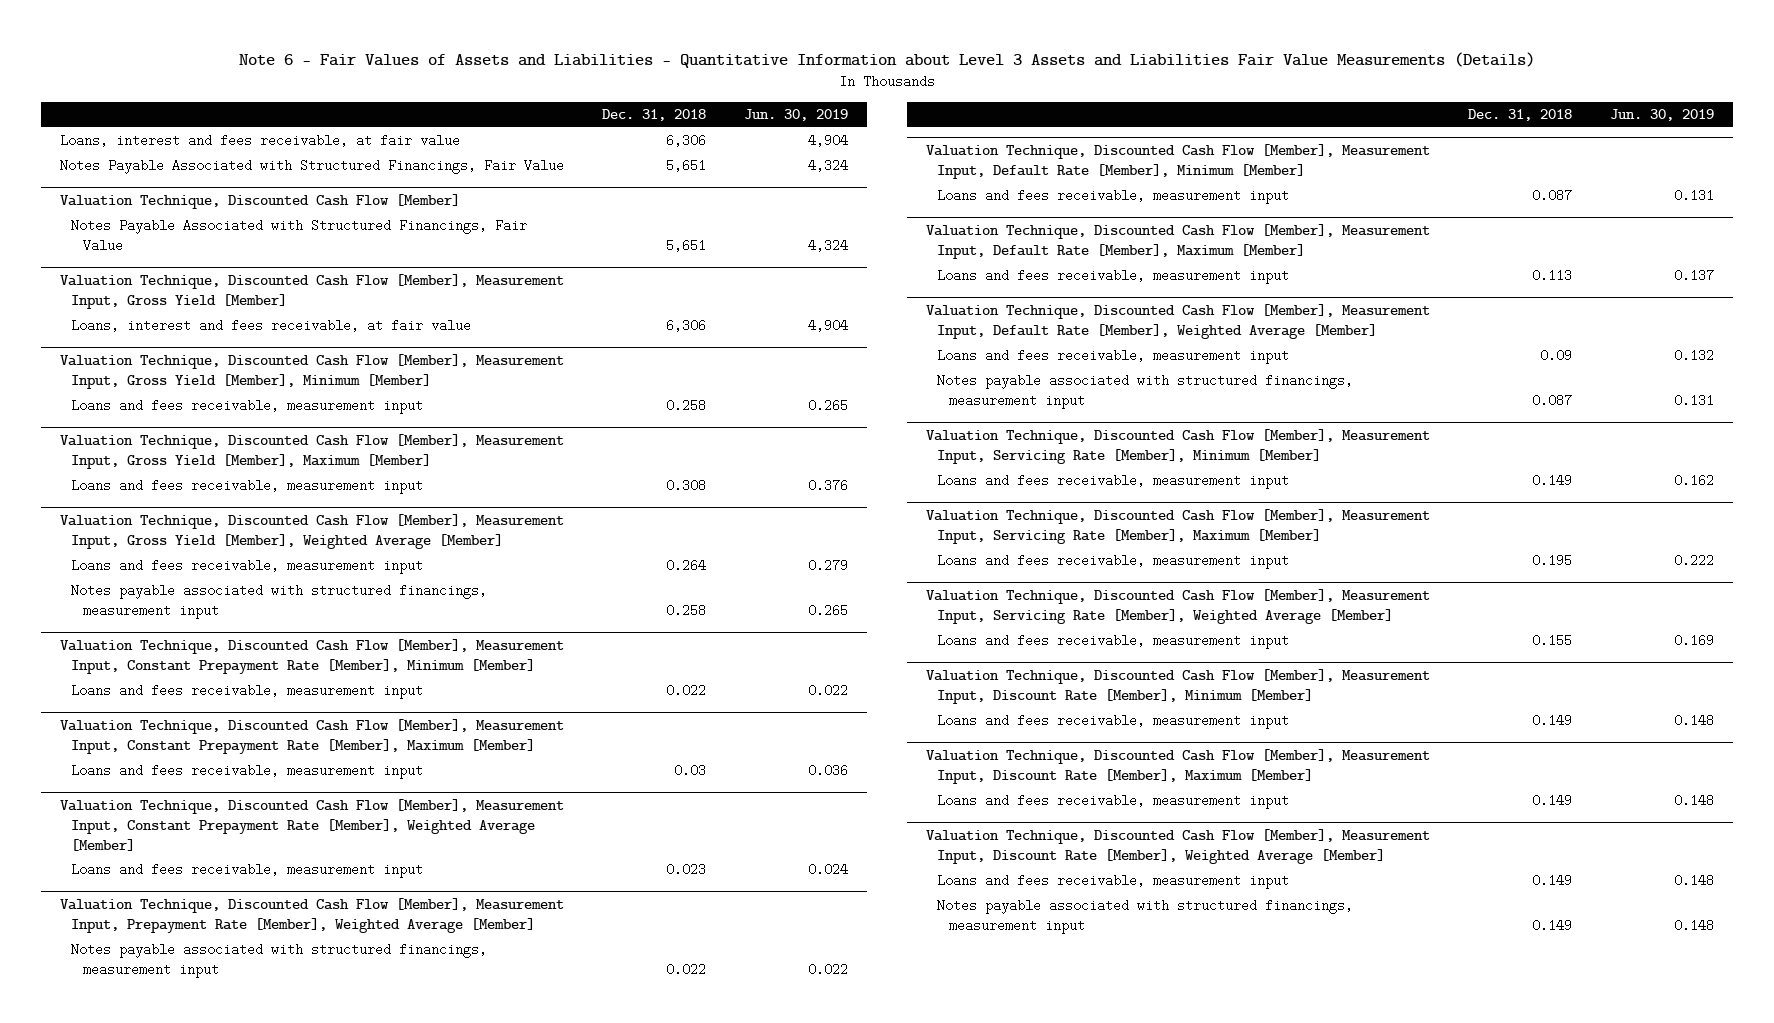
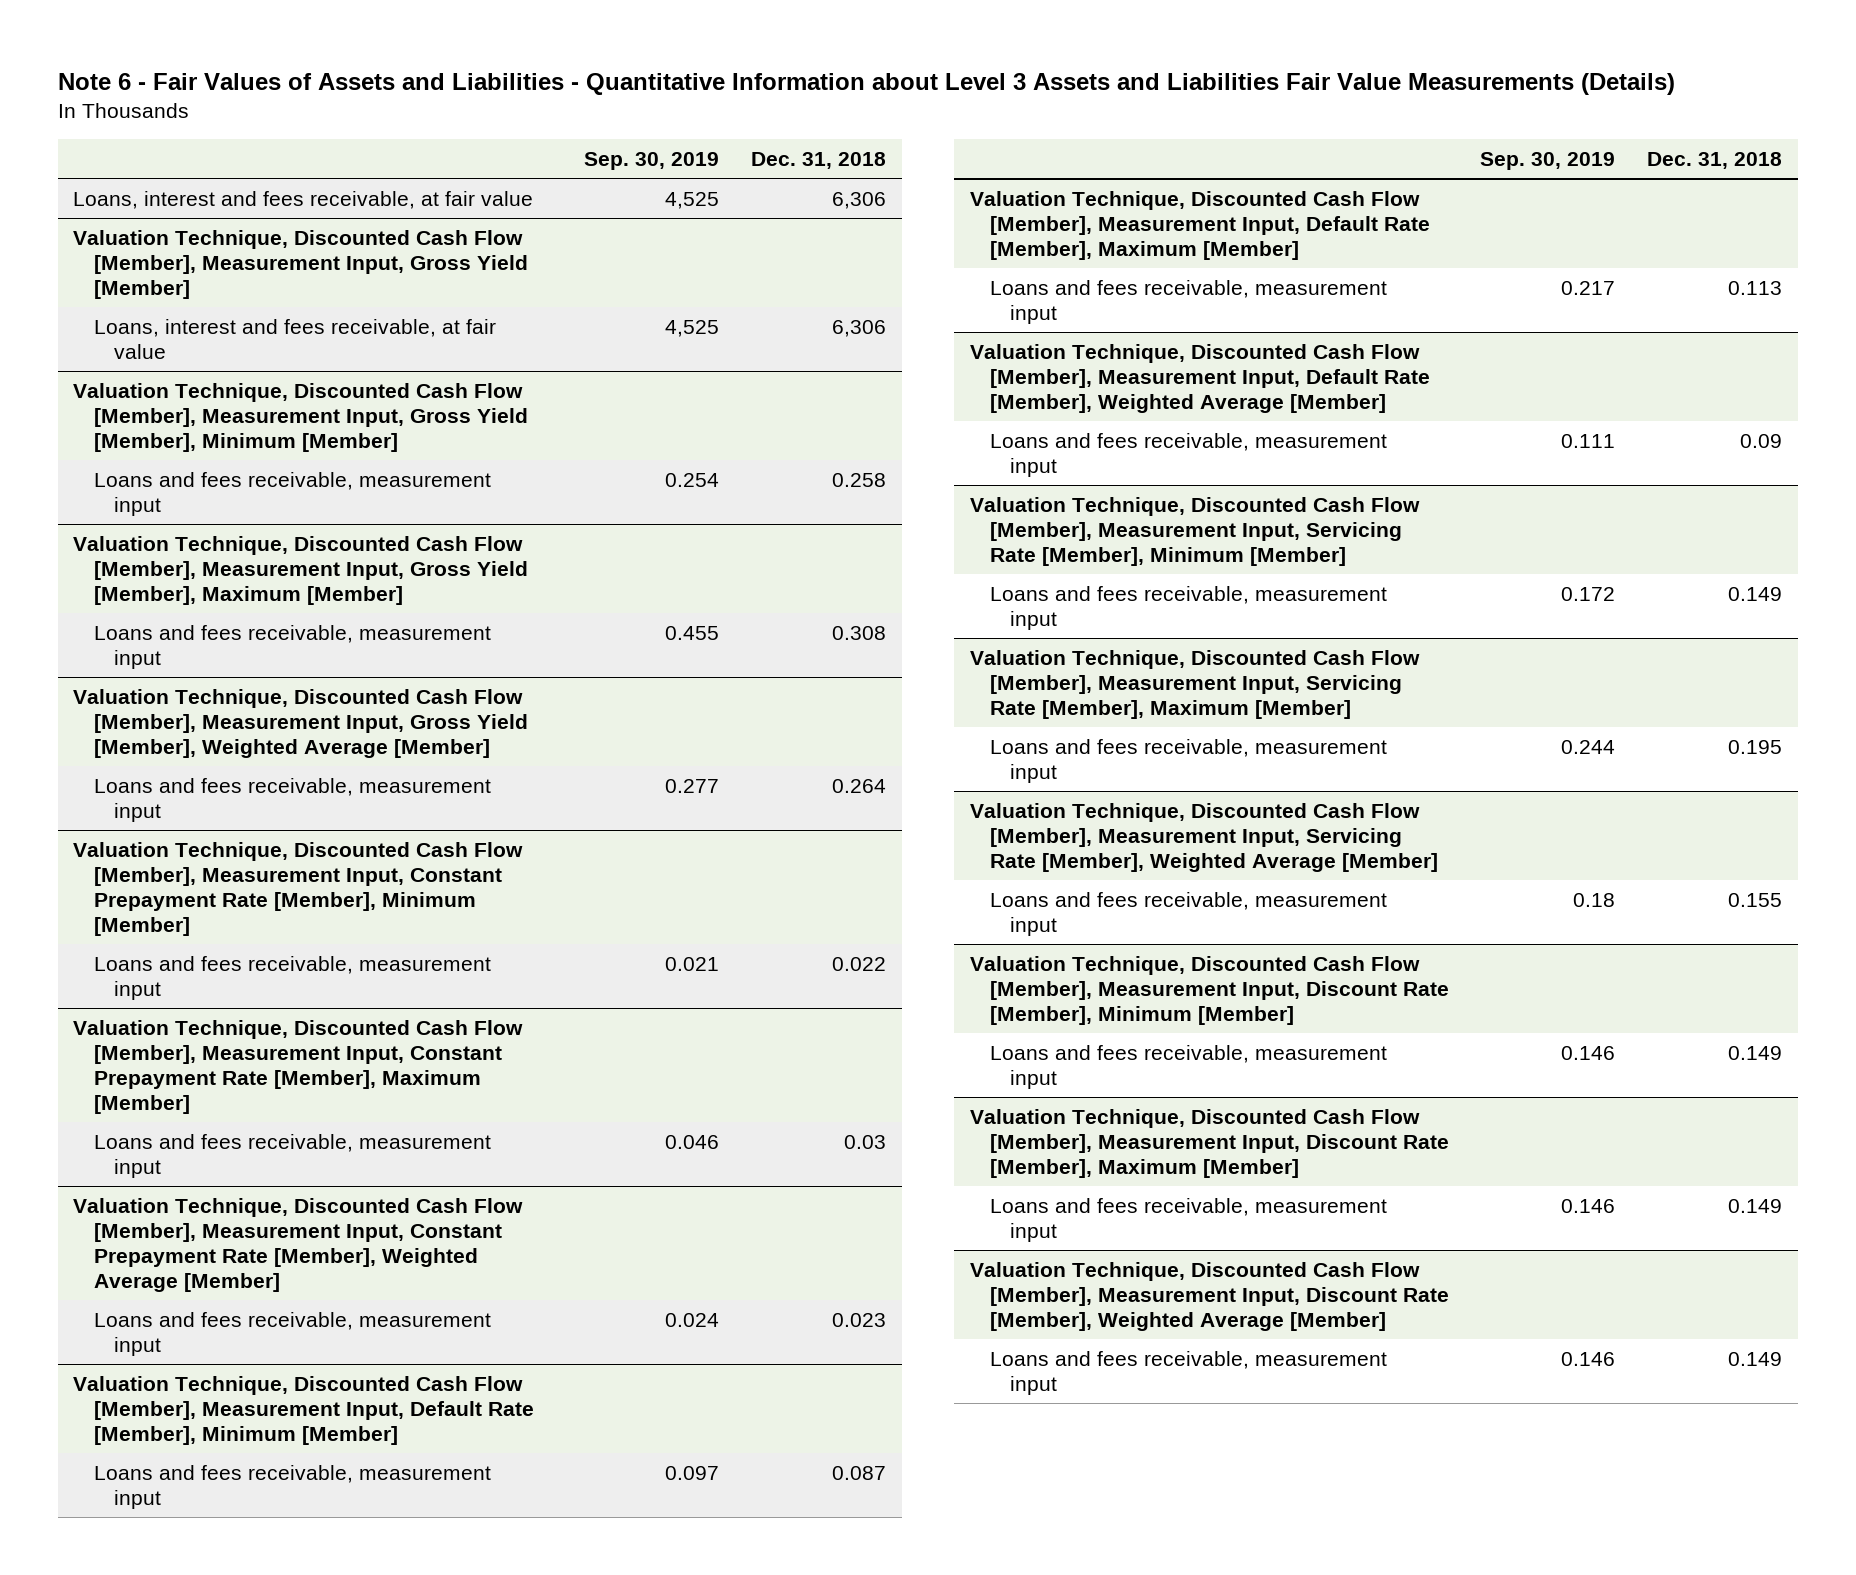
[744,109,849,122] Jun. 30, 2019 -> none
none -> [584,152,720,171] Sep. 30, 2019
[59,159,564,175] Notes Payable Associated with Structured Financings, Fair Value -> none
[59,194,460,210] Valuation Technique, Discounted Cash Flow [Member] -> none
[71,219,528,252] Notes Payable Associated with Structured Financings, Fair Value -> none
[71,584,488,619] Notes payable associated with structured financings, measurement input -> none
[59,898,564,933] Valuation Technique, Discounted Cash Flow [Member], Measurement Input, Prepayment Rate [Member], Weighted Average [Member] -> none
[71,943,488,978] Notes payable associated with structured financings, measurement input -> none
[937,374,1354,409] Notes payable associated with structured financings, measurement input -> none
[937,899,1354,934] Notes payable associated with structured financings, measurement input -> none

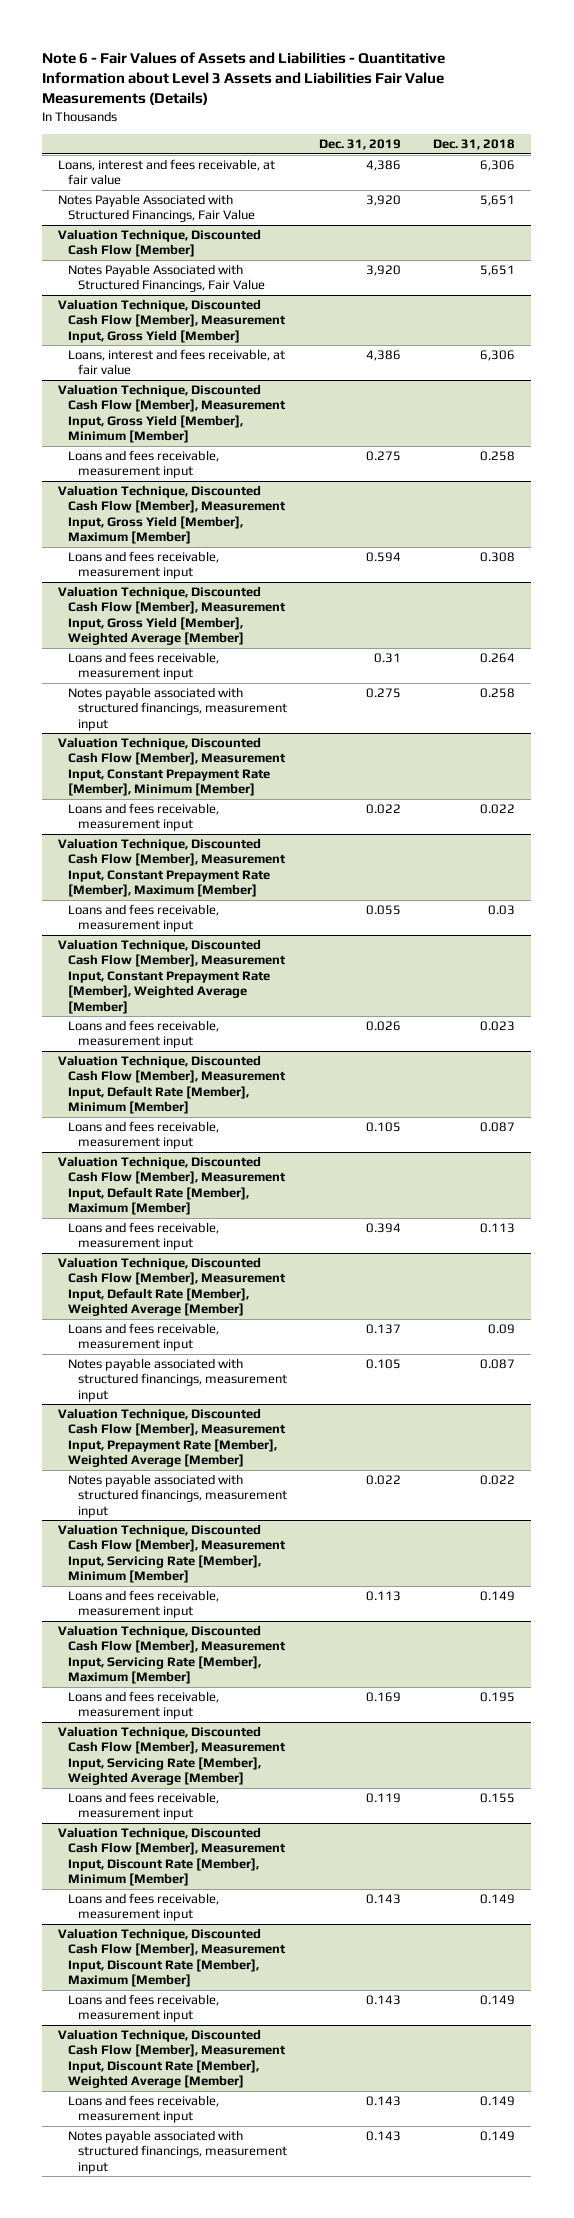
[584,152,720,171] Sep. 30, 2019 -> none
none -> [319,139,402,151] Dec. 31, 2019
none -> [58,194,256,223] Notes Payable Associated with Structured Financings, Fair Value
none -> [58,229,262,258] Valuation Technique, Discounted Cash Flow [Member]
none -> [68,264,266,293] Notes Payable Associated with Structured Financings, Fair Value
none -> [68,687,288,731] Notes payable associated with structured financings, measurement input
none -> [68,1358,288,1402] Notes payable associated with structured financings, measurement input
none -> [58,1408,287,1468] Valuation Technique, Discounted Cash Flow [Member], Measurement Input, Prepayment Rate [Member], Weighted Average [Member]
none -> [68,1474,288,1518] Notes payable associated with structured financings, measurement input
none -> [68,2130,288,2174] Notes payable associated with structured financings, measurement input

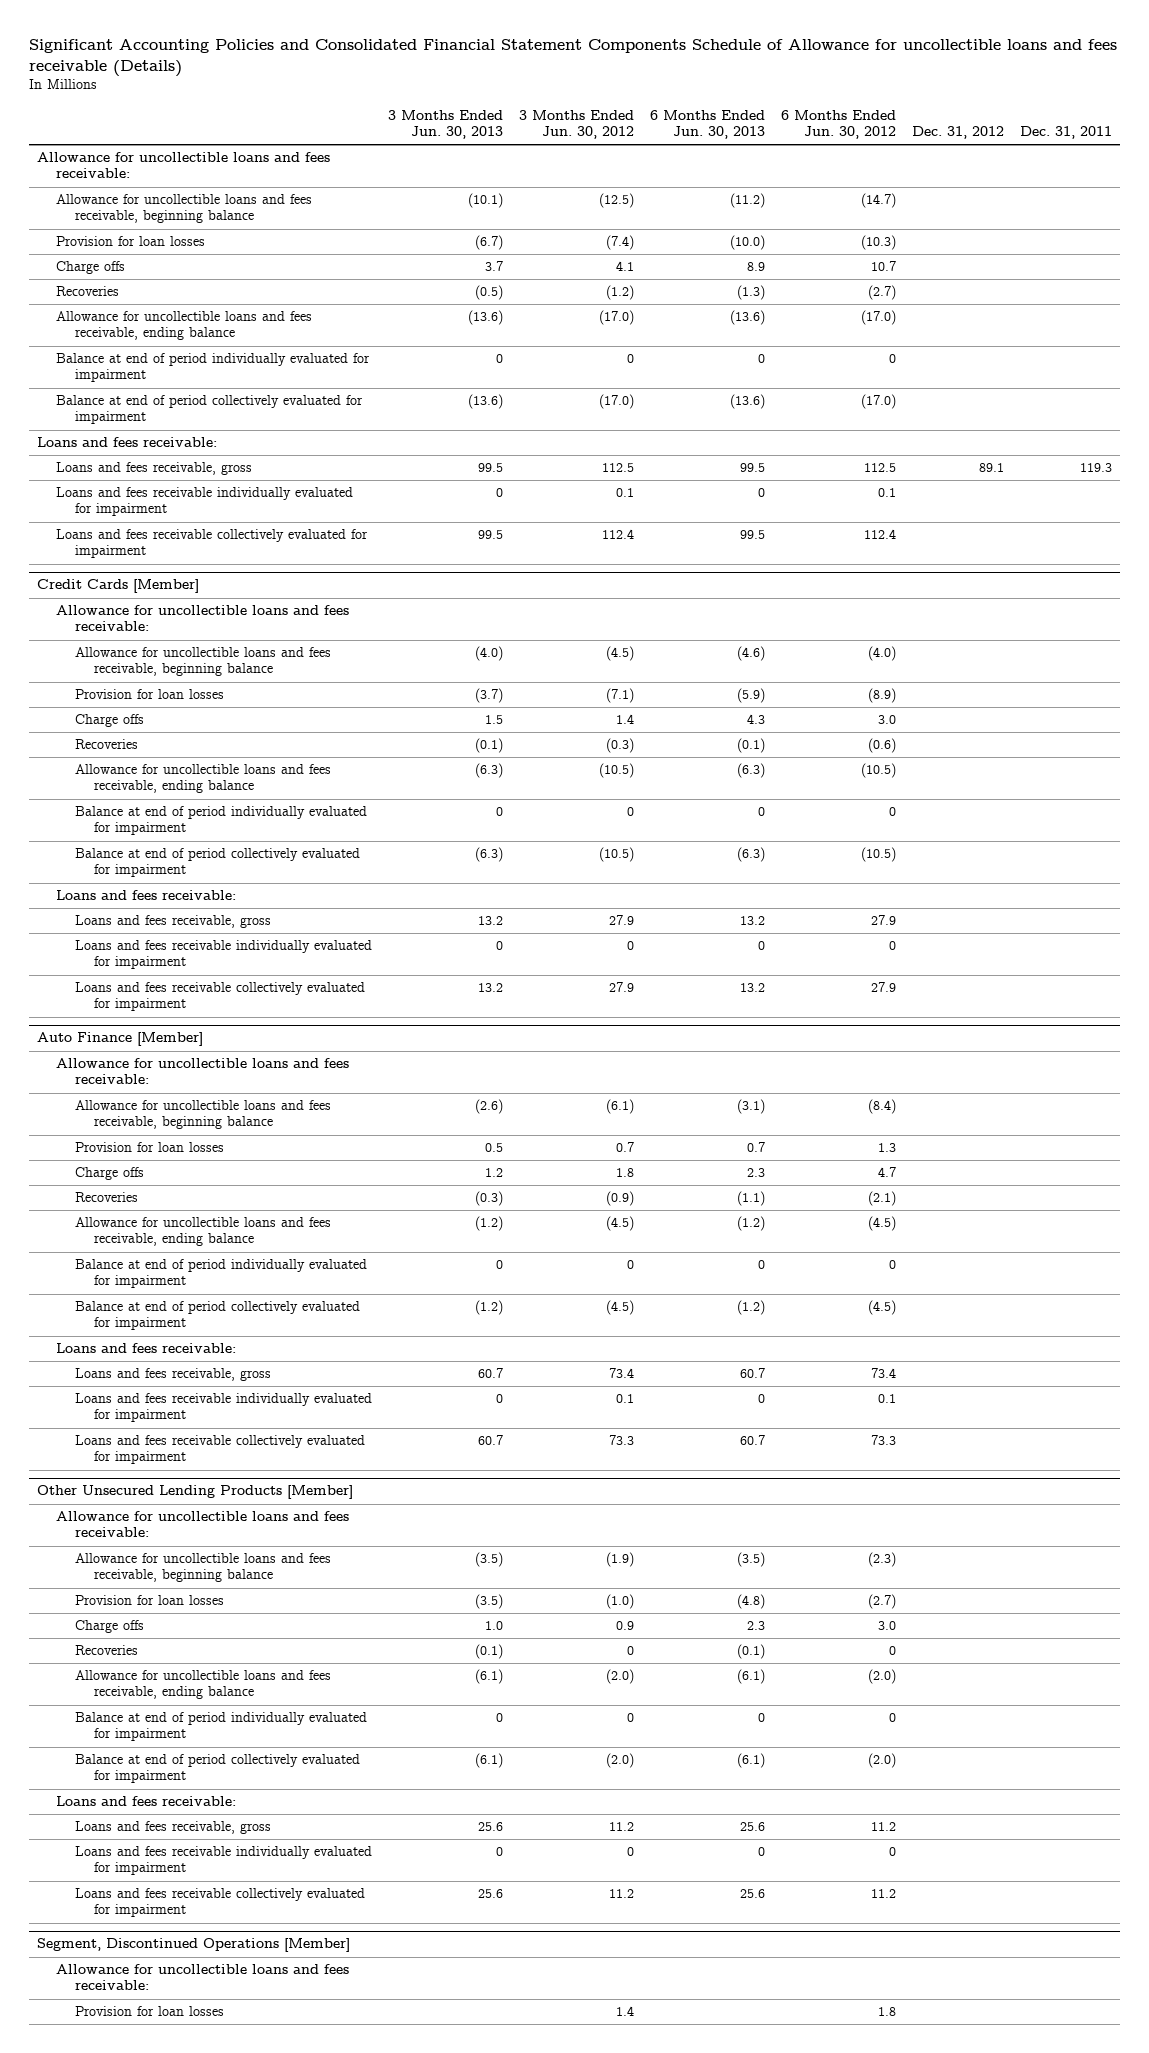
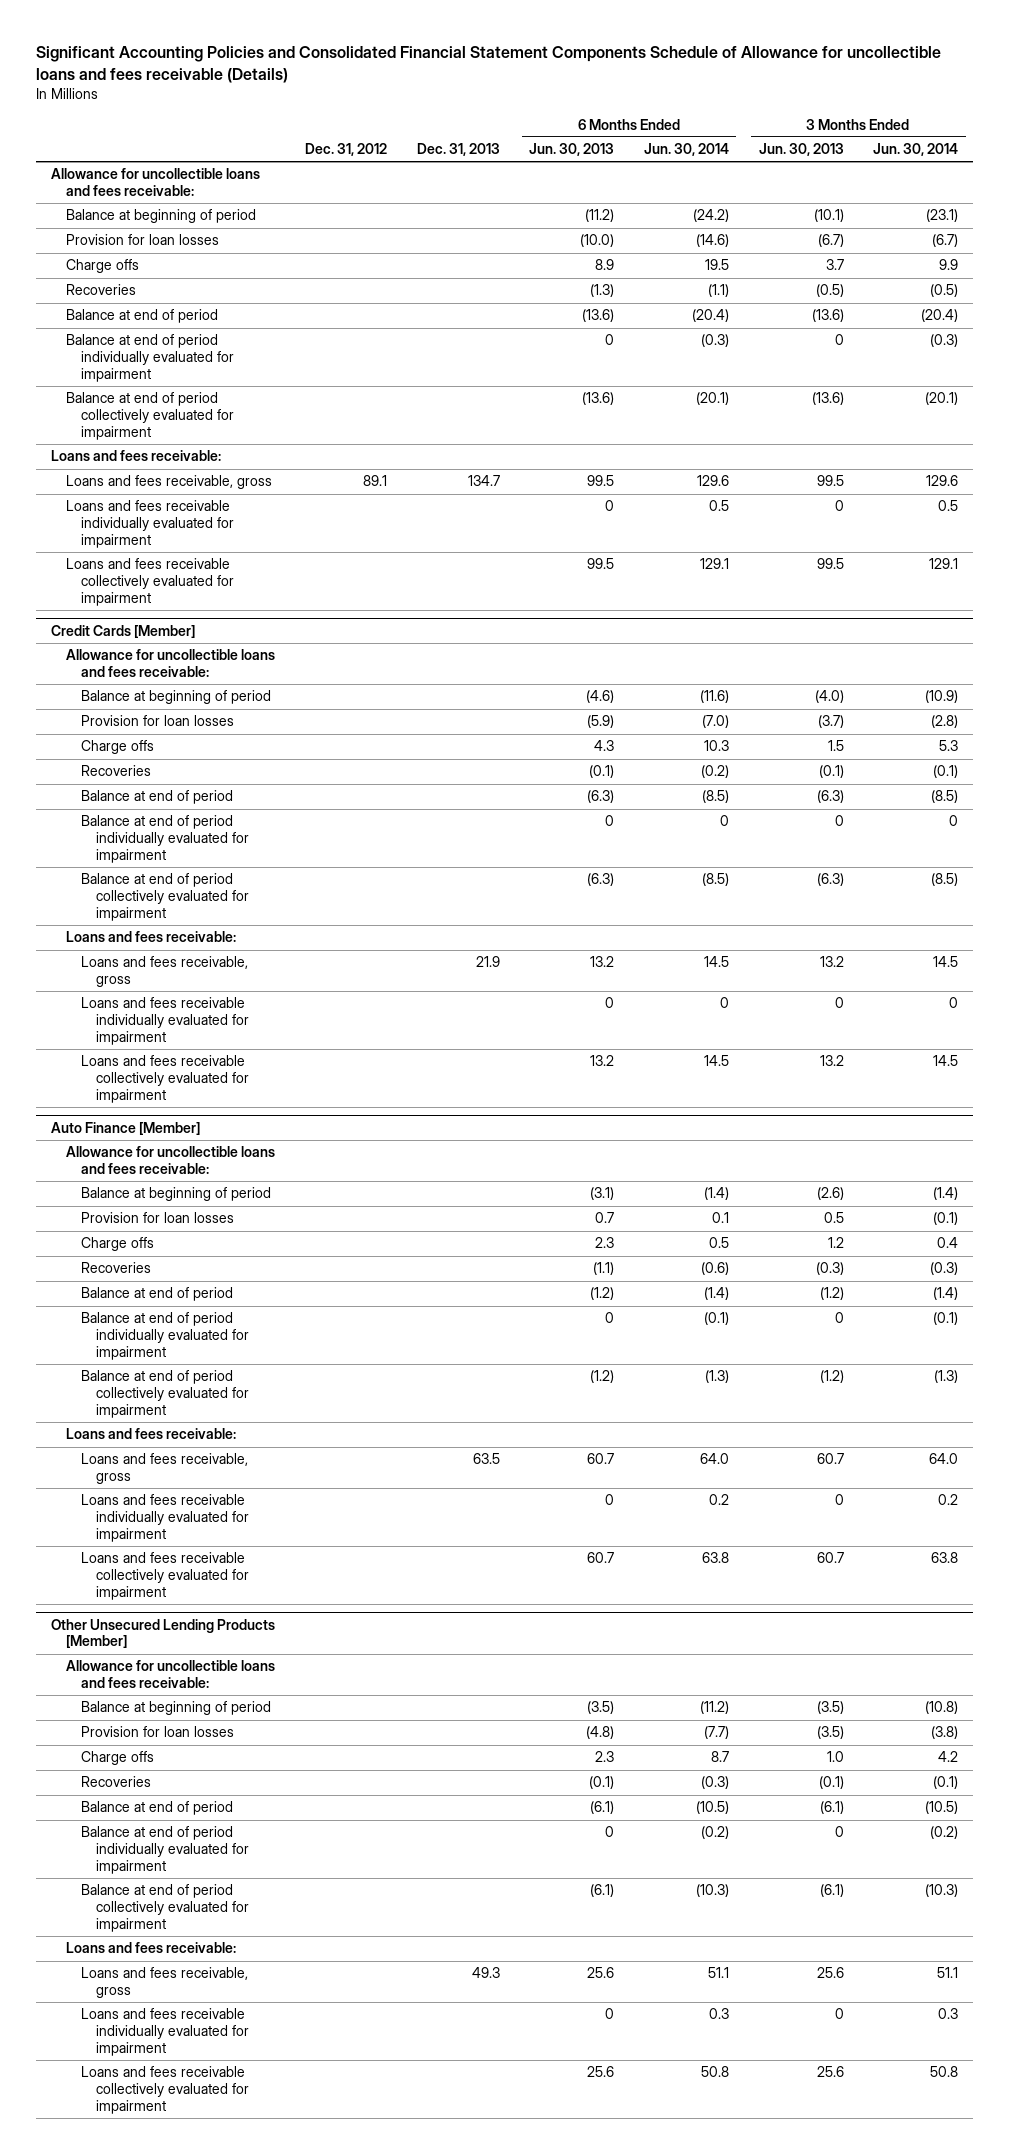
[519,110,635,140] 3 Months Ended Jun. 30, 2012 -> none
[781,110,897,140] 6 Months Ended Jun. 30, 2012 -> none
[1019,126,1112,140] Dec. 31, 2011 -> none
none -> [416,143,500,157] Dec. 31, 2013
none -> [643,143,729,157] Jun. 30, 2014
none -> [873,143,959,157] Jun. 30, 2014
[56,194,313,224] Allowance for uncollectible loans and fees receivable, beginning balance -> [66,209,257,224] Balance at beginning of period
[56,311,313,341] Allowance for uncollectible loans and fees receivable, ending balance -> [66,309,219,324] Balance at end of period
[75,647,332,677] Allowance for uncollectible loans and fees receivable, beginning balance -> [81,690,272,705] Balance at beginning of period
[75,764,332,794] Allowance for uncollectible loans and fees receivable, ending balance -> [81,790,234,805] Balance at end of period
[75,1100,332,1130] Allowance for uncollectible loans and fees receivable, beginning balance -> [81,1187,272,1202] Balance at beginning of period
[75,1217,332,1247] Allowance for uncollectible loans and fees receivable, ending balance -> [81,1287,234,1302] Balance at end of period
[75,1553,332,1583] Allowance for uncollectible loans and fees receivable, beginning balance -> [81,1701,272,1716] Balance at beginning of period
[75,1670,332,1700] Allowance for uncollectible loans and fees receivable, ending balance -> [81,1801,234,1816] Balance at end of period
[37,1938,351,1953] Segment, Discontinued Operations [Member] -> none
[56,1964,350,1991] Allowance for uncollectible loans and fees receivable: -> none
[75,2006,225,2017] Provision for loan losses -> none

